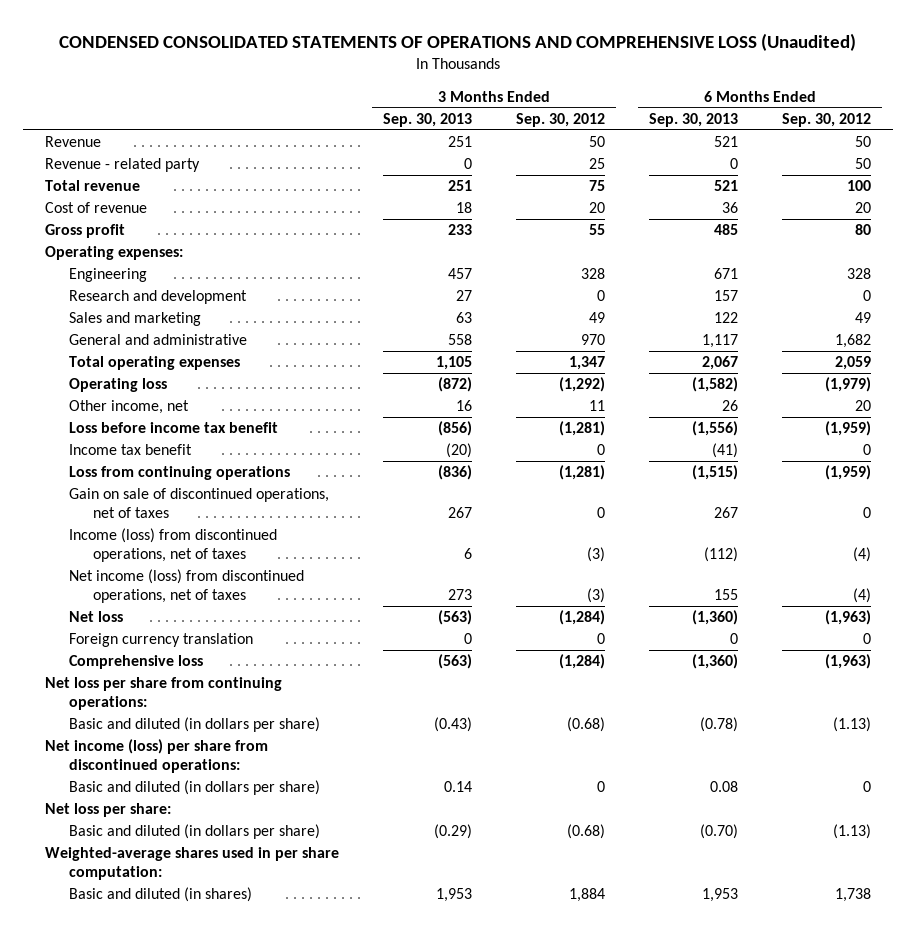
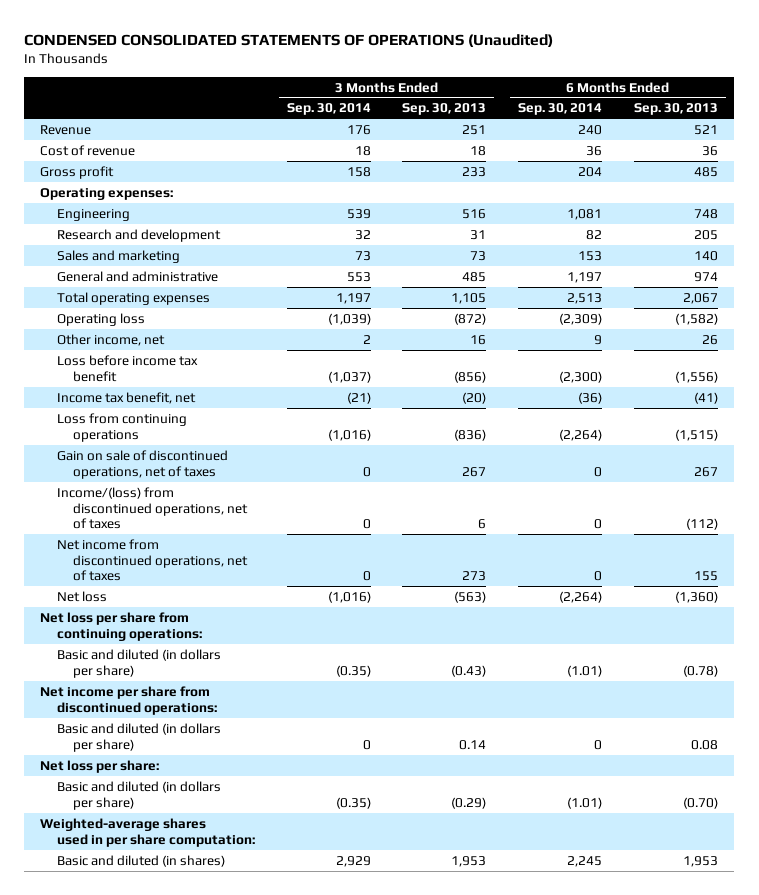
[59,32,857,51] CONDENSED CONSOLIDATED STATEMENTS OF OPERATIONS AND COMPREHENSIVE LOSS (Unaudited) -> [24,34,554,48] CONDENSED CONSOLIDATED STATEMENTS OF OPERATIONS (Unaudited)
[516,112,606,127] Sep. 30, 2012 -> none
[782,112,872,127] Sep. 30, 2012 -> none
none -> [286,103,371,116] Sep. 30, 2014
none -> [518,103,603,116] Sep. 30, 2014
[45,158,201,173] Revenue - related party -> none
[45,180,141,192] Total revenue -> none
[448,268,473,280] 457 -> [462,208,487,219] 516
[714,268,739,280] 671 -> [694,208,719,219] 748
[456,290,473,302] 27 -> [470,229,487,240] 31
[714,290,739,302] 157 -> [694,229,719,240] 205
[456,312,473,324] 63 -> [470,250,487,261] 73
[714,312,739,324] 122 -> [694,250,719,261] 140
[448,334,473,346] 558 -> [462,271,487,282] 485
[702,334,739,349] 1,117 -> [694,271,719,282] 974
[69,444,193,456] Income tax benefit -> [56,391,196,404] Income tax benefit, net
[69,528,278,562] Income (loss) from discontinued operations, net of taxes -> [56,486,248,530] Income/(loss) from discontinued operations, net of taxes
[69,569,305,603] Net income (loss) from discontinued operations, net of taxes -> [56,538,248,582] Net income from discontinued operations, net of taxes
[69,633,254,648] Foreign currency translation -> none
[69,655,204,670] Comprehensive loss -> none
[45,739,269,773] Net income (loss) per share from discontinued operations: -> [40,685,217,715] Net income per share from discontinued operations:

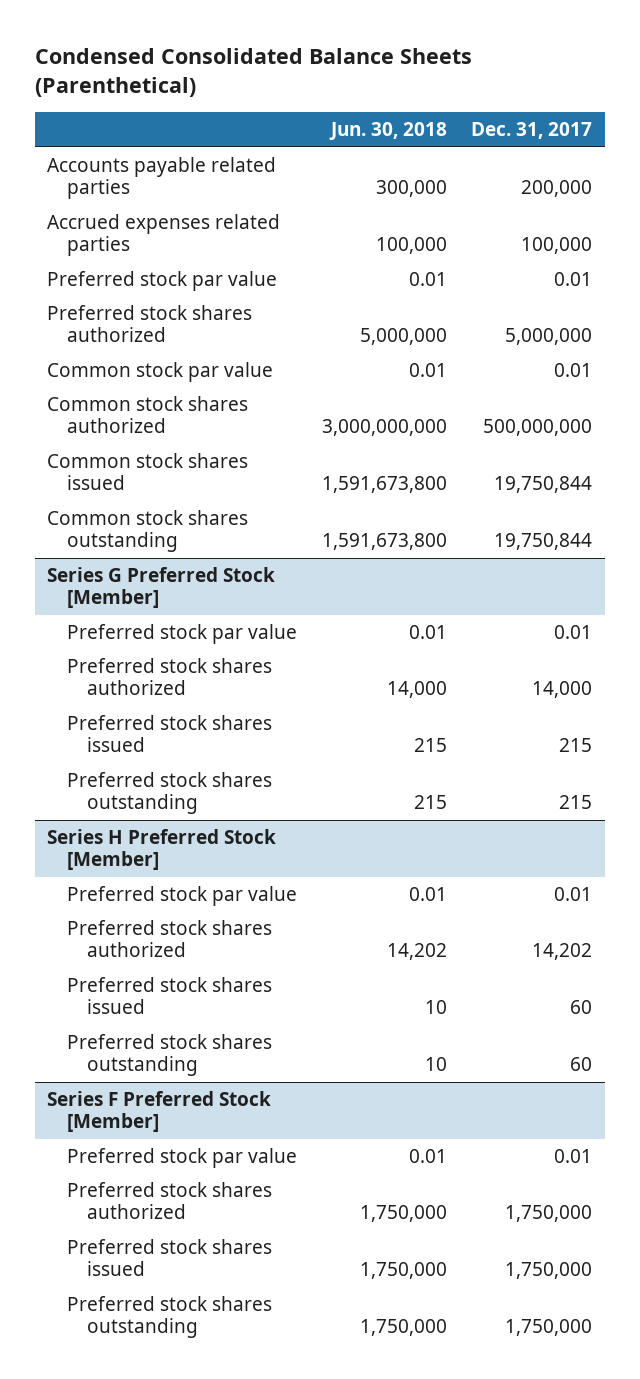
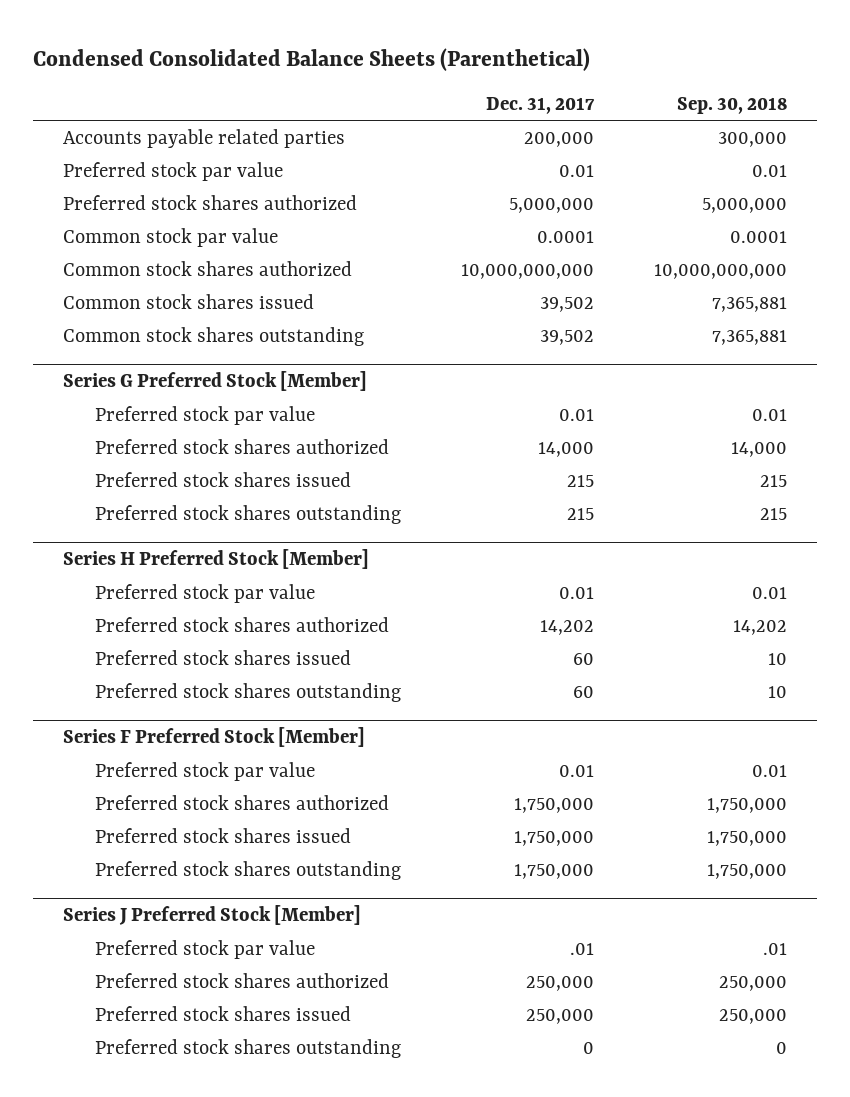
[328,122,447,141] Jun. 30, 2018 -> none
none -> [677,96,788,114] Sep. 30, 2018
[47,214,281,257] Accrued expenses related parties -> none
[554,363,593,378] 0.01 -> [536,230,594,243] 0.0001
[483,419,593,437] 500,000,000 -> [460,263,594,279] 10,000,000,000
[494,476,593,494] 19,750,844 -> [539,296,594,312] 39,502
[494,533,593,551] 19,750,844 -> [539,329,594,345] 39,502
none -> [62,904,361,925] Series J Preferred Stock [Member]
none -> [94,939,315,959] Preferred stock par value
none -> [94,972,389,988] Preferred stock shares authorized
none -> [94,1005,351,1021] Preferred stock shares issued
none -> [94,1038,401,1058] Preferred stock shares outstanding

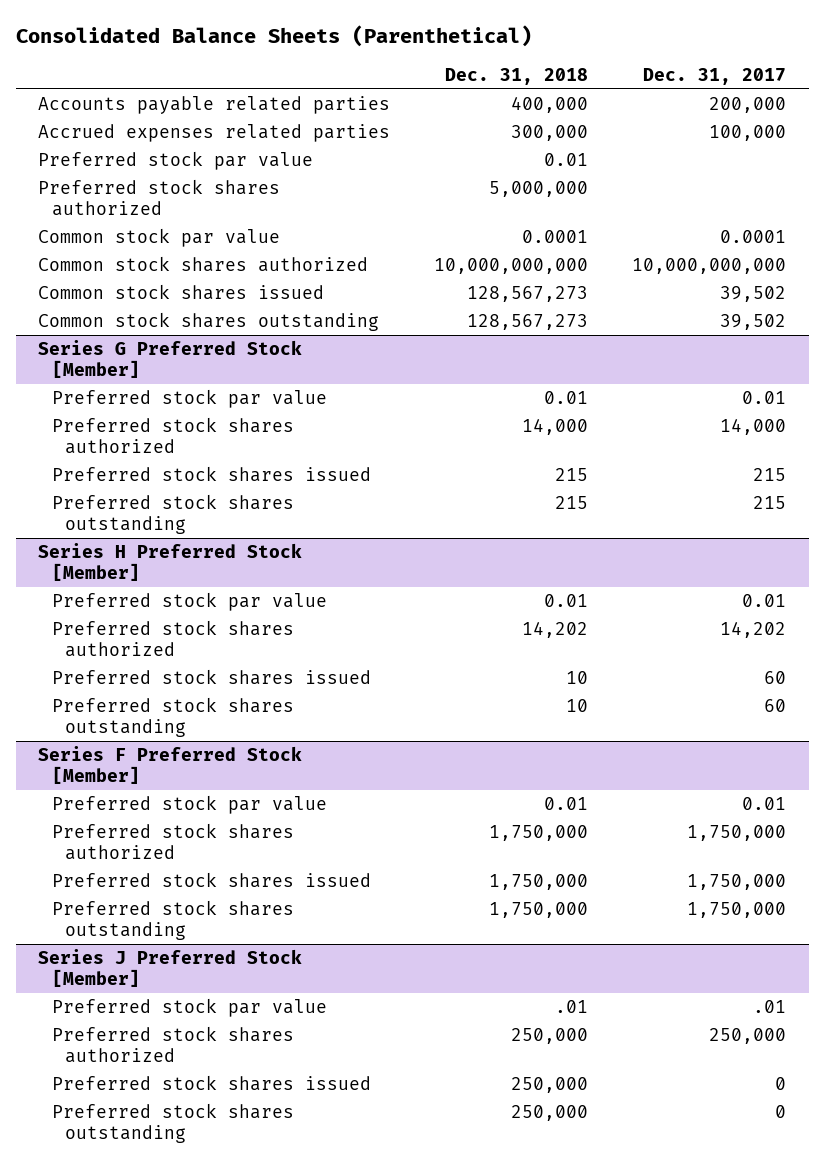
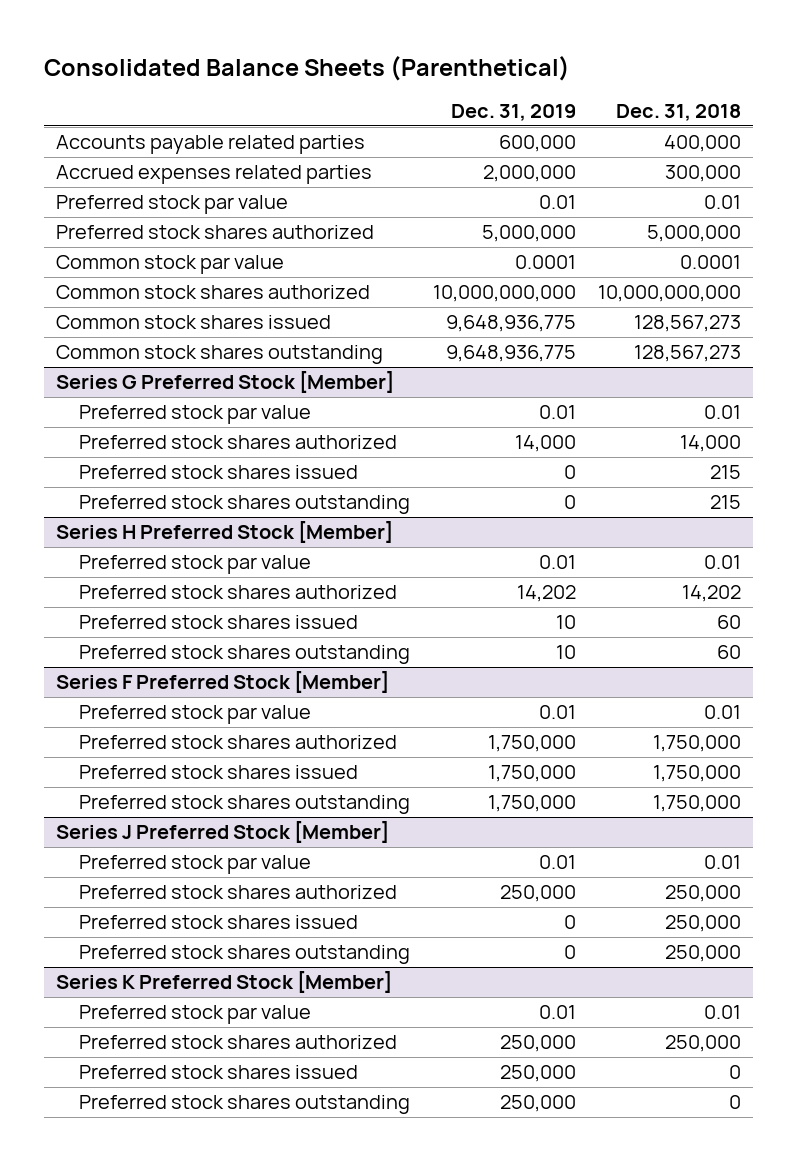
[643,67,787,85] Dec. 31, 2017 -> none
none -> [450,104,576,122] Dec. 31, 2019
[566,671,589,685] 10 -> [717,615,742,630] 60
[566,699,589,713] 10 -> [717,645,742,660] 60
[555,1000,589,1014] .01 -> [704,855,742,870] 0.01
none -> [55,971,392,994] Series K Preferred Stock [Member]
none -> [78,1005,311,1025] Preferred stock par value
none -> [78,1035,397,1050] Preferred stock shares authorized
none -> [78,1065,358,1080] Preferred stock shares issued
none -> [78,1095,410,1115] Preferred stock shares outstanding

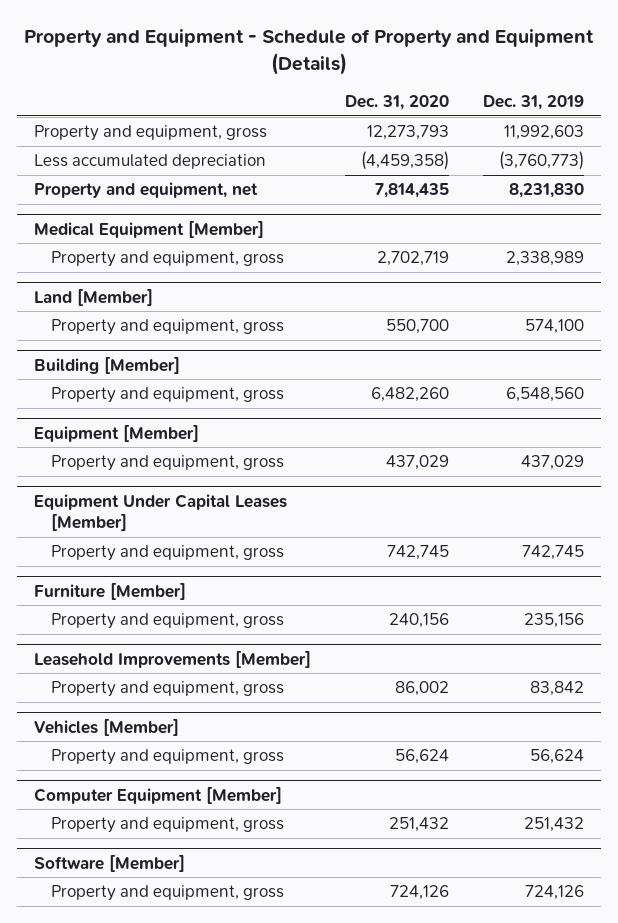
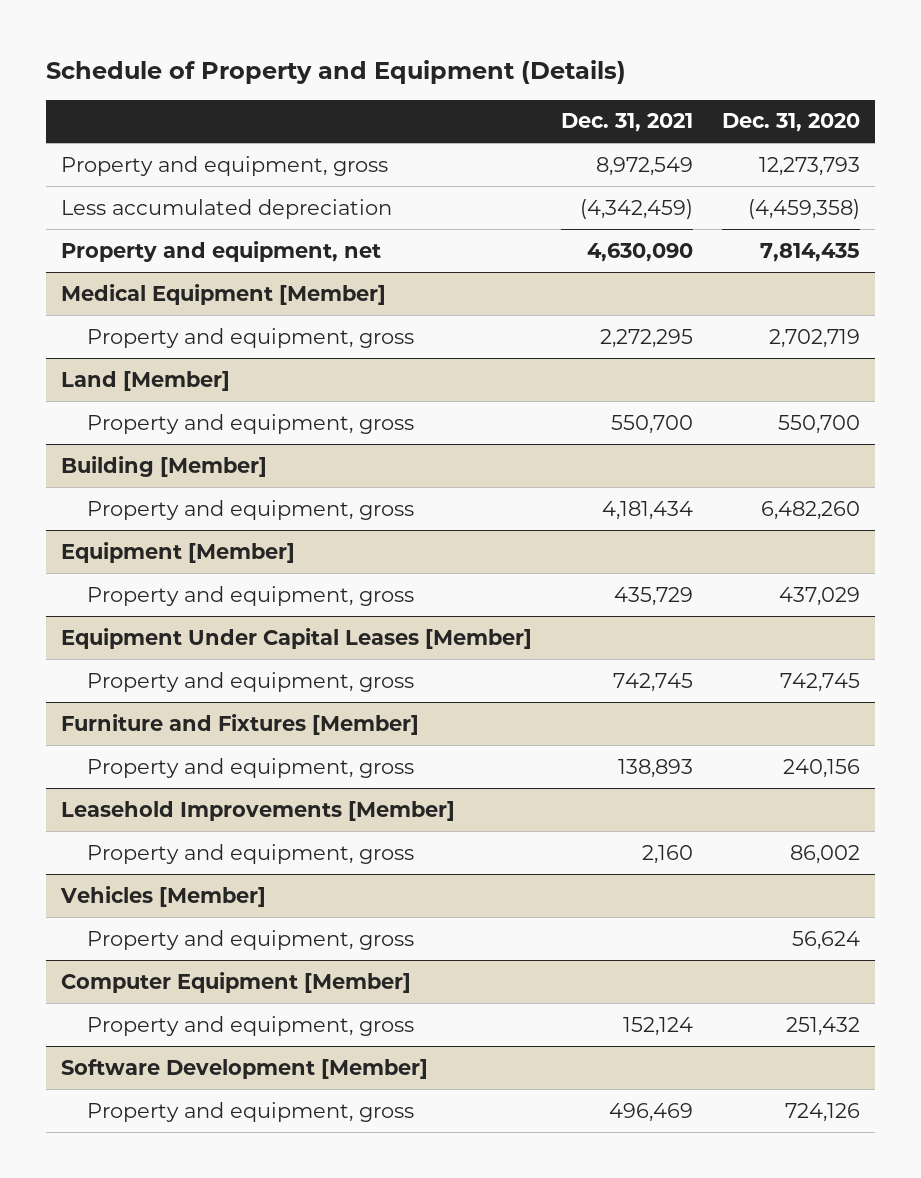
[23,29,594,75] Property and Equipment - Schedule of Property and Equipment (Details) -> [46,59,627,84] Schedule of Property and Equipment (Details)
[483,95,585,111] Dec. 31, 2019 -> none
none -> [560,113,693,133] Dec. 31, 2021
[33,582,186,600] Furniture [Member] -> [60,713,419,735] Furniture and Fixtures [Member]
[33,854,185,872] Software [Member] -> [60,1058,428,1079] Software Development [Member]

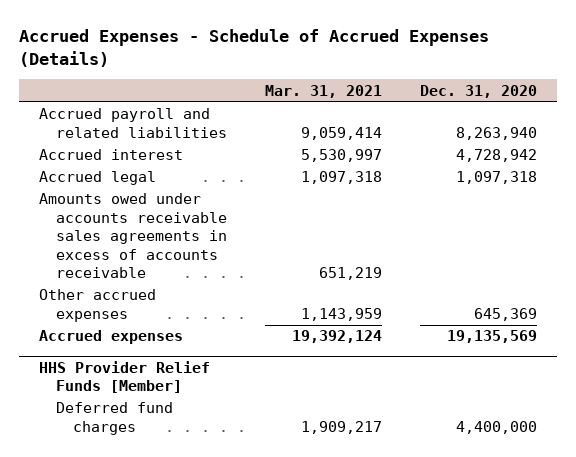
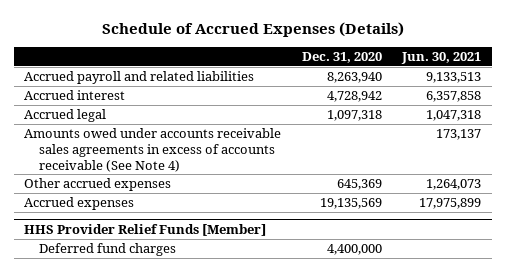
[19,29,490,67] Accrued Expenses - Schedule of Accrued Expenses (Details) -> [101,21,404,37] Schedule of Accrued Expenses (Details)
[265,84,383,98] Mar. 31, 2021 -> none
none -> [401,51,482,64] Jun. 30, 2021
[38,193,227,278] Amounts owed under accounts receivable sales agreements in excess of accounts receivable -> [23,128,281,172] Amounts owed under accounts receivable sales agreements in excess of accounts receivable (See Note 4)

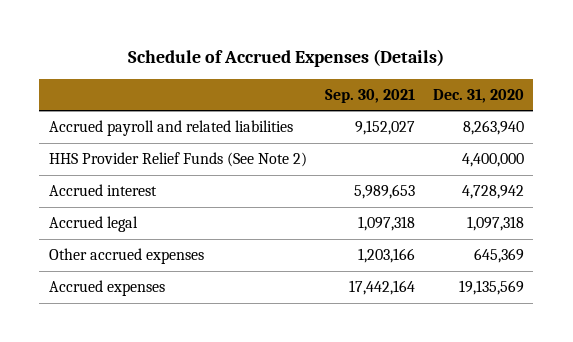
[401,51,482,64] Jun. 30, 2021 -> none
none -> [324,88,415,103] Sep. 30, 2021
none -> [48,152,307,168] HHS Provider Relief Funds (See Note 2)
[23,128,281,172] Amounts owed under accounts receivable sales agreements in excess of accounts receivable (See Note 4) -> none
[23,224,266,237] HHS Provider Relief Funds [Member] -> none
[38,243,176,257] Deferred fund charges -> none

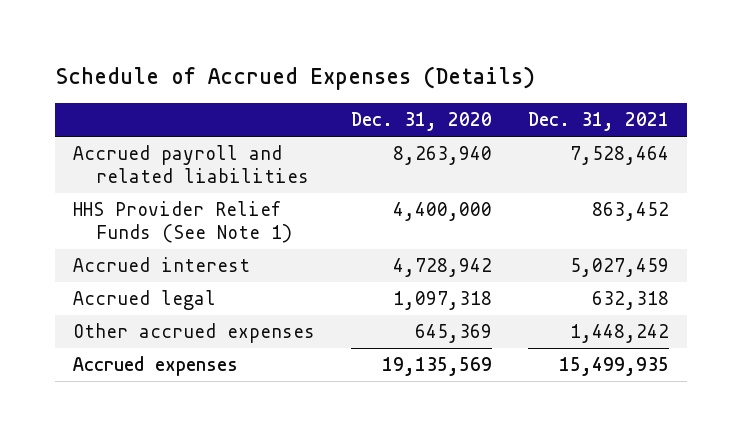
[324,88,415,103] Sep. 30, 2021 -> none
none -> [527,112,669,132] Dec. 31, 2021
[48,152,307,168] HHS Provider Relief Funds (See Note 2) -> [72,201,293,244] HHS Provider Relief Funds (See Note 1)

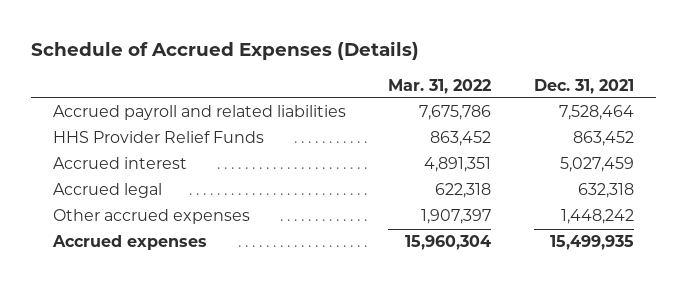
[350,112,492,132] Dec. 31, 2020 -> none
none -> [388,78,492,94] Mar. 31, 2022
[72,201,293,244] HHS Provider Relief Funds (See Note 1) -> [52,131,264,144] HHS Provider Relief Funds

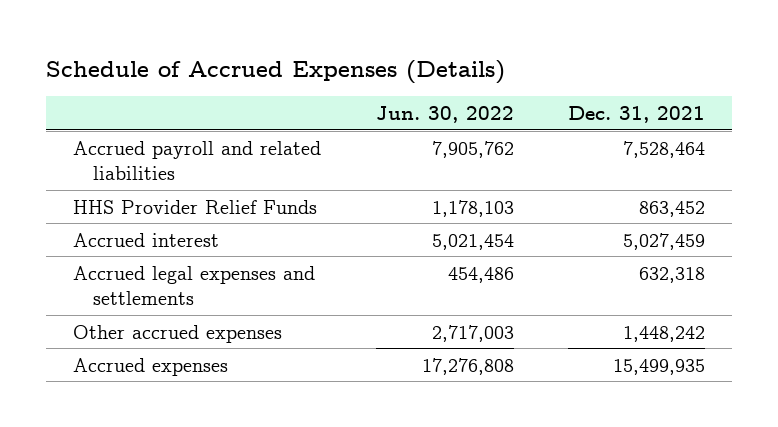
[388,78,492,94] Mar. 31, 2022 -> none
none -> [375,105,514,123] Jun. 30, 2022
[52,183,162,199] Accrued legal -> [73,265,316,305] Accrued legal expenses and settlements

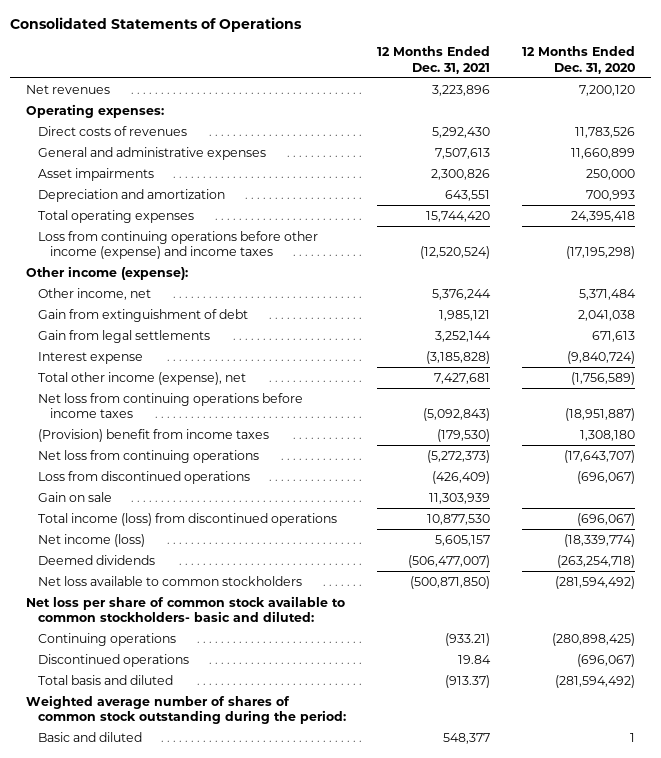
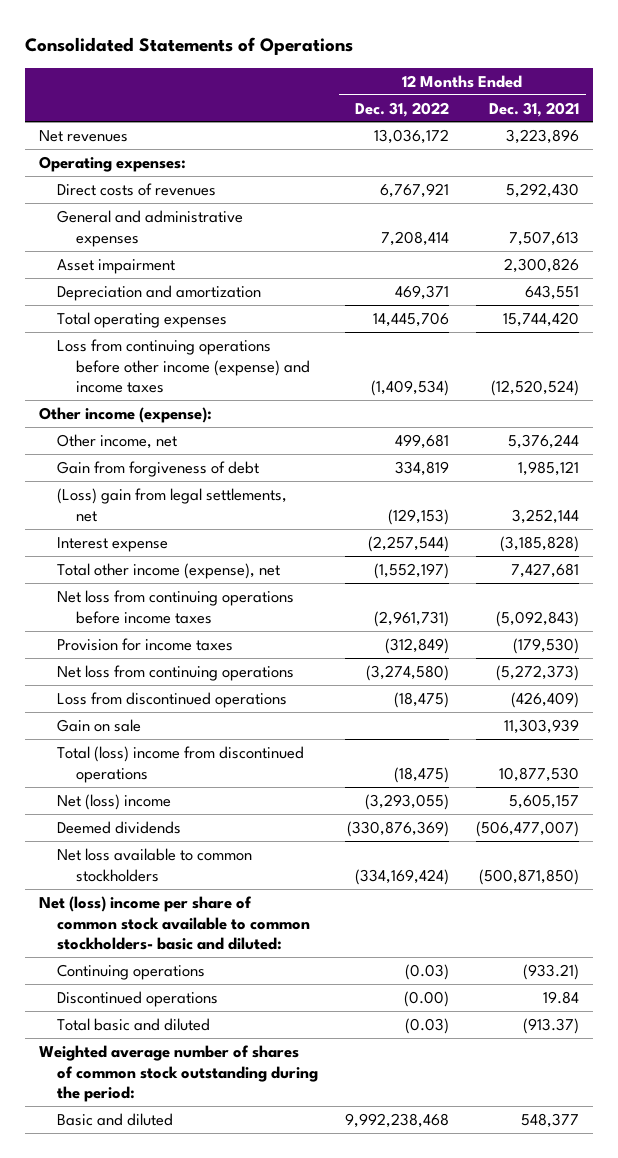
[522,45,636,74] 12 Months Ended Dec. 31, 2020 -> none
none -> [355,101,450,117] Dec. 31, 2022
[37,167,154,181] Asset impairments -> [57,258,176,274] Asset impairment
[37,308,248,322] Gain from extinguishment of debt -> [57,460,260,477] Gain from forgiveness of debt
[37,329,210,343] Gain from legal settlements -> [57,487,288,522] (Loss) gain from legal settlements, net
[37,428,269,442] (Provision) benefit from income taxes -> [57,637,234,651] Provision for income taxes
[37,512,337,526] Total income (loss) from discontinued operations -> [57,745,305,783] Total (loss) income from discontinued operations
[37,533,145,547] Net income (loss) -> [57,793,172,810] Net (loss) income
[25,595,345,623] Net loss per share of common stock available to common stockholders- basic and diluted: -> [38,895,311,951] Net (loss) income per share of common stock available to common stockholders- basic and diluted:
[37,674,173,685] Total basis and diluted -> [57,1017,211,1031] Total basic and diluted

